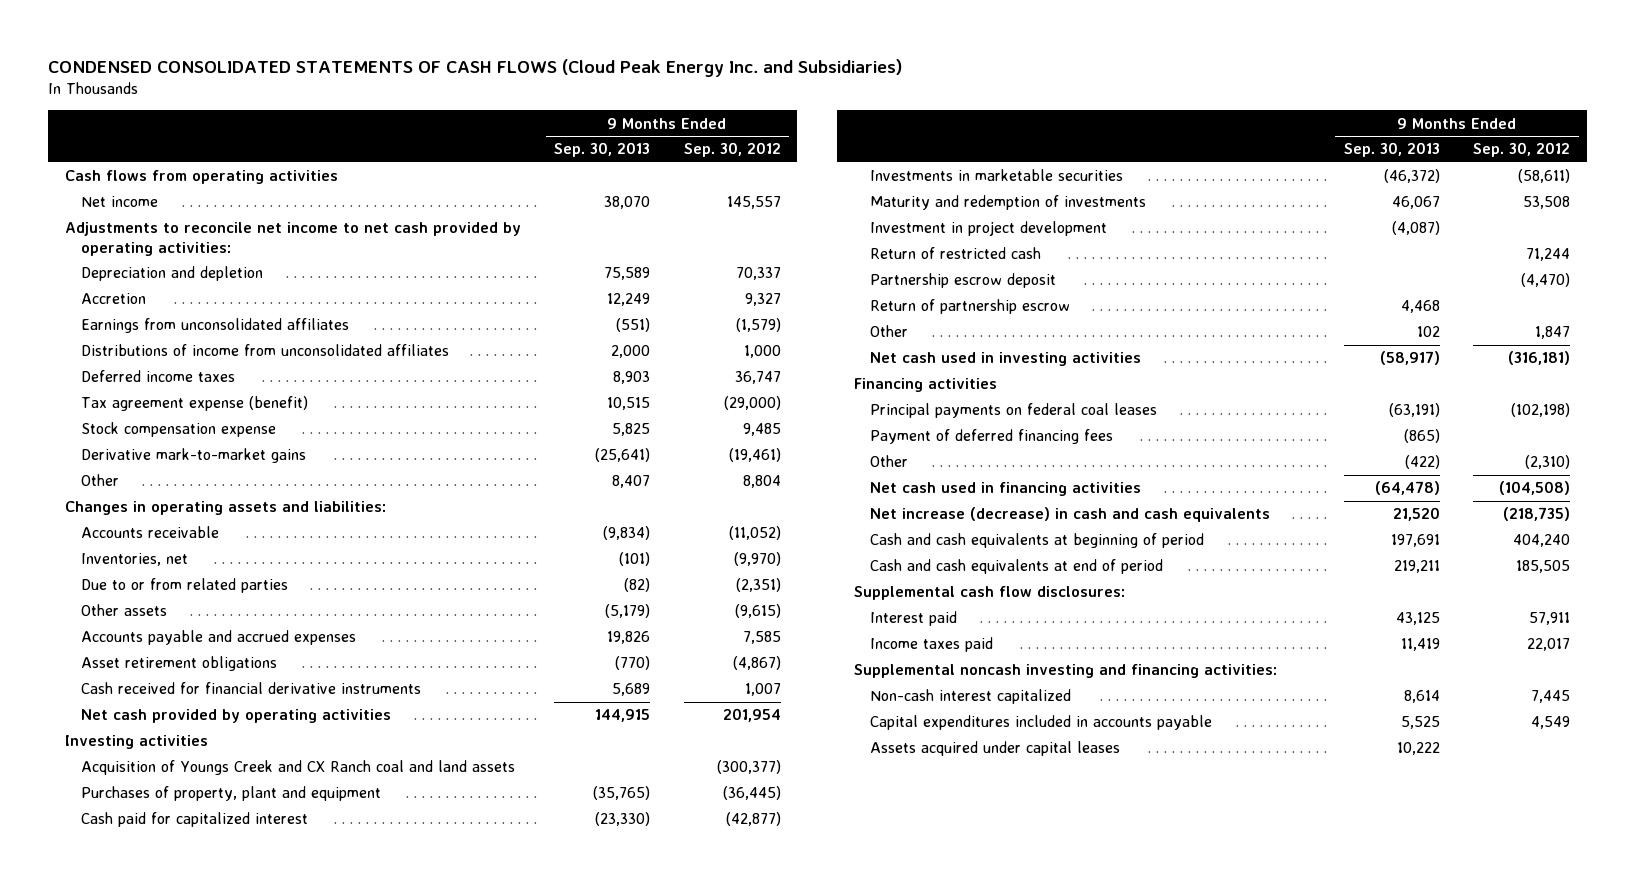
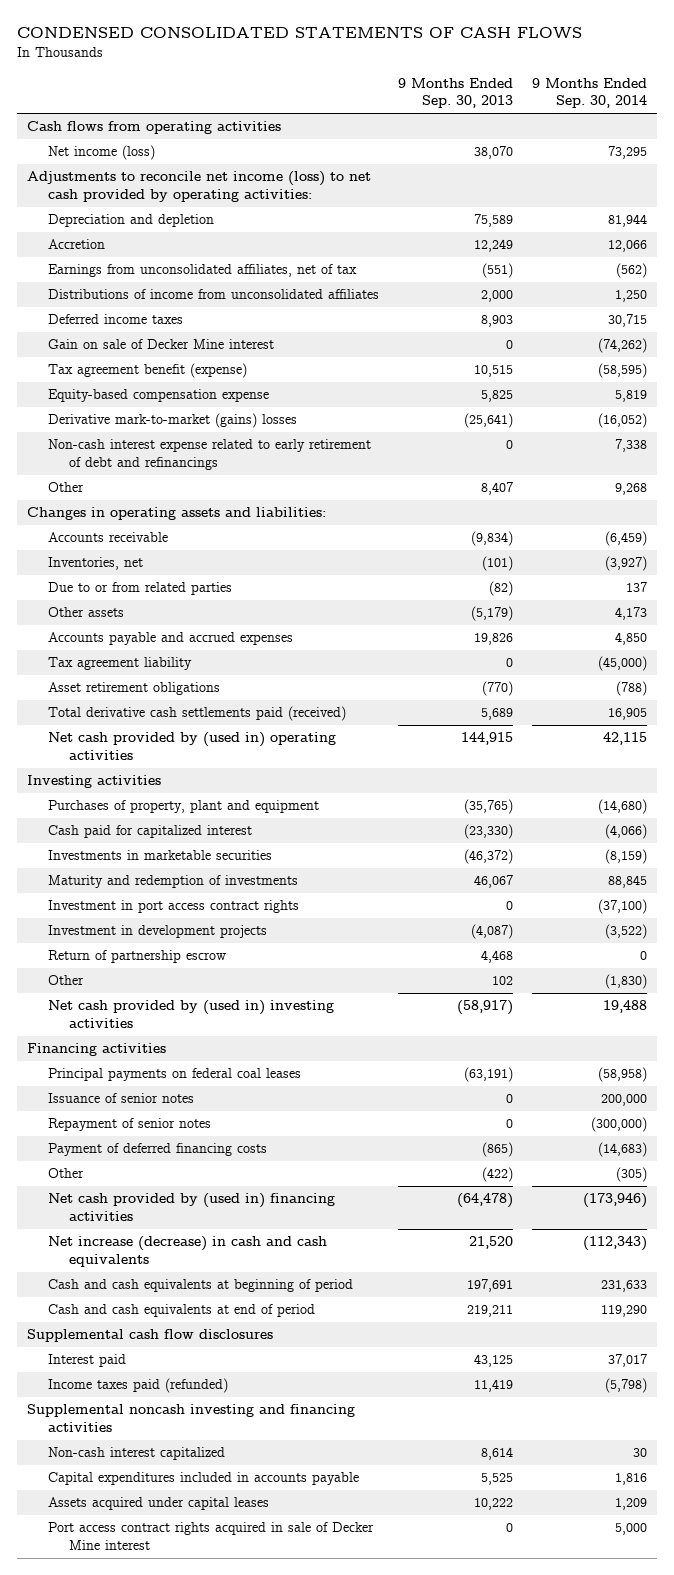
[47,58,902,77] CONDENSED CONSOLIDATED STATEMENTS OF CASH FLOWS (Cloud Peak Energy Inc. and Subsidiaries) -> [17,27,583,39] CONDENSED CONSOLIDATED STATEMENTS OF CASH FLOWS
[683,142,781,158] Sep. 30, 2012 -> none
none -> [532,77,648,109] 9 Months Ended Sep. 30, 2014
[80,196,158,208] Net income -> [48,145,156,161] Net income (loss)
[64,222,521,256] Adjustments to reconcile net income to net cash provided by operating activities: -> [26,171,371,202] Adjustments to reconcile net income (loss) to net cash provided by operating activities:
[80,318,349,334] Earnings from unconsolidated affiliates -> [48,264,358,278] Earnings from unconsolidated affiliates, net of tax
none -> [48,339,275,350] Gain on sale of Decker Mine interest
[80,396,308,412] Tax agreement expense (benefit) -> [48,363,248,379] Tax agreement benefit (expense)
[80,422,276,438] Stock compensation expense -> [48,389,270,403] Equity-based compensation expense
[80,448,306,464] Derivative mark-to-market gains -> [48,413,298,429] Derivative mark-to-market (gains) losses
none -> [48,439,372,470] Non-cash interest expense related to early retirement of debt and refinancings
none -> [48,657,193,671] Tax agreement liability
[80,682,421,695] Cash received for financial derivative instruments -> [48,706,347,722] Total derivative cash settlements paid (received)
[80,709,391,724] Net cash provided by operating activities -> [48,732,337,760] Net cash provided by (used in) operating activities
[80,760,515,776] Acquisition of Youngs Creek and CX Ranch coal and land assets -> none
[870,247,1042,260] Return of restricted cash -> none
[870,273,1057,289] Partnership escrow deposit -> none
none -> [48,900,300,914] Investment in port access contract rights
[870,221,1108,237] Investment in project development -> [48,925,268,939] Investment in development projects
[870,352,1142,367] Net cash used in investing activities -> [48,1000,335,1028] Net cash provided by (used in) investing activities
none -> [48,1093,195,1104] Issuance of senior notes
none -> [48,1118,212,1132] Repayment of senior notes
[870,429,1114,445] Payment of deferred financing fees -> [48,1143,268,1157] Payment of deferred financing costs
[870,482,1142,497] Net cash used in financing activities -> [48,1193,336,1221] Net cash provided by (used in) financing activities
[854,586,1126,601] Supplemental cash flow disclosures: -> [26,1329,273,1343] Supplemental cash flow disclosures
[870,637,994,653] Income taxes paid -> [48,1378,229,1394] Income taxes paid (refunded)
[854,664,1278,679] Supplemental noncash investing and financing activities: -> [26,1404,355,1432] Supplemental noncash investing and financing activities
none -> [48,1522,375,1550] Port access contract rights acquired in sale of Decker Mine interest

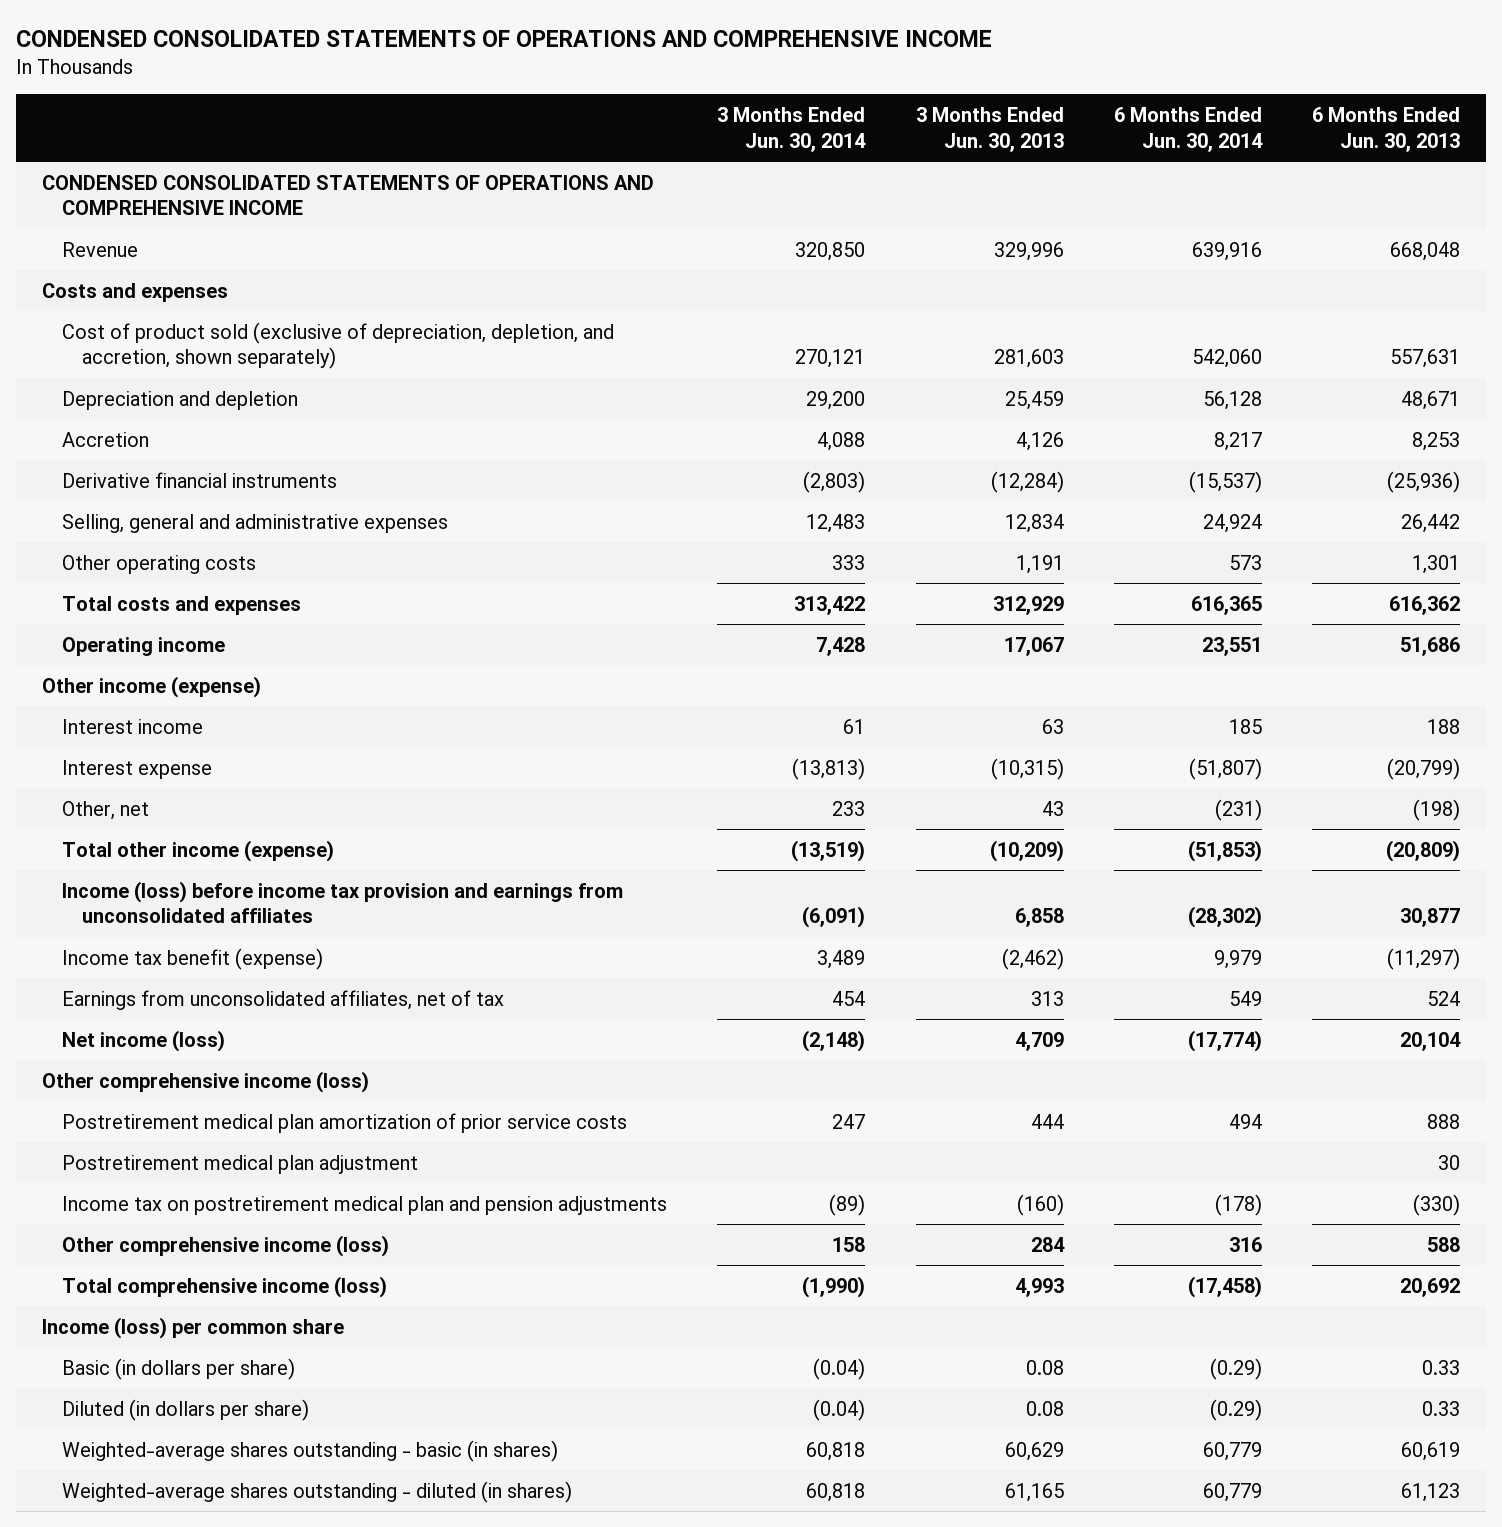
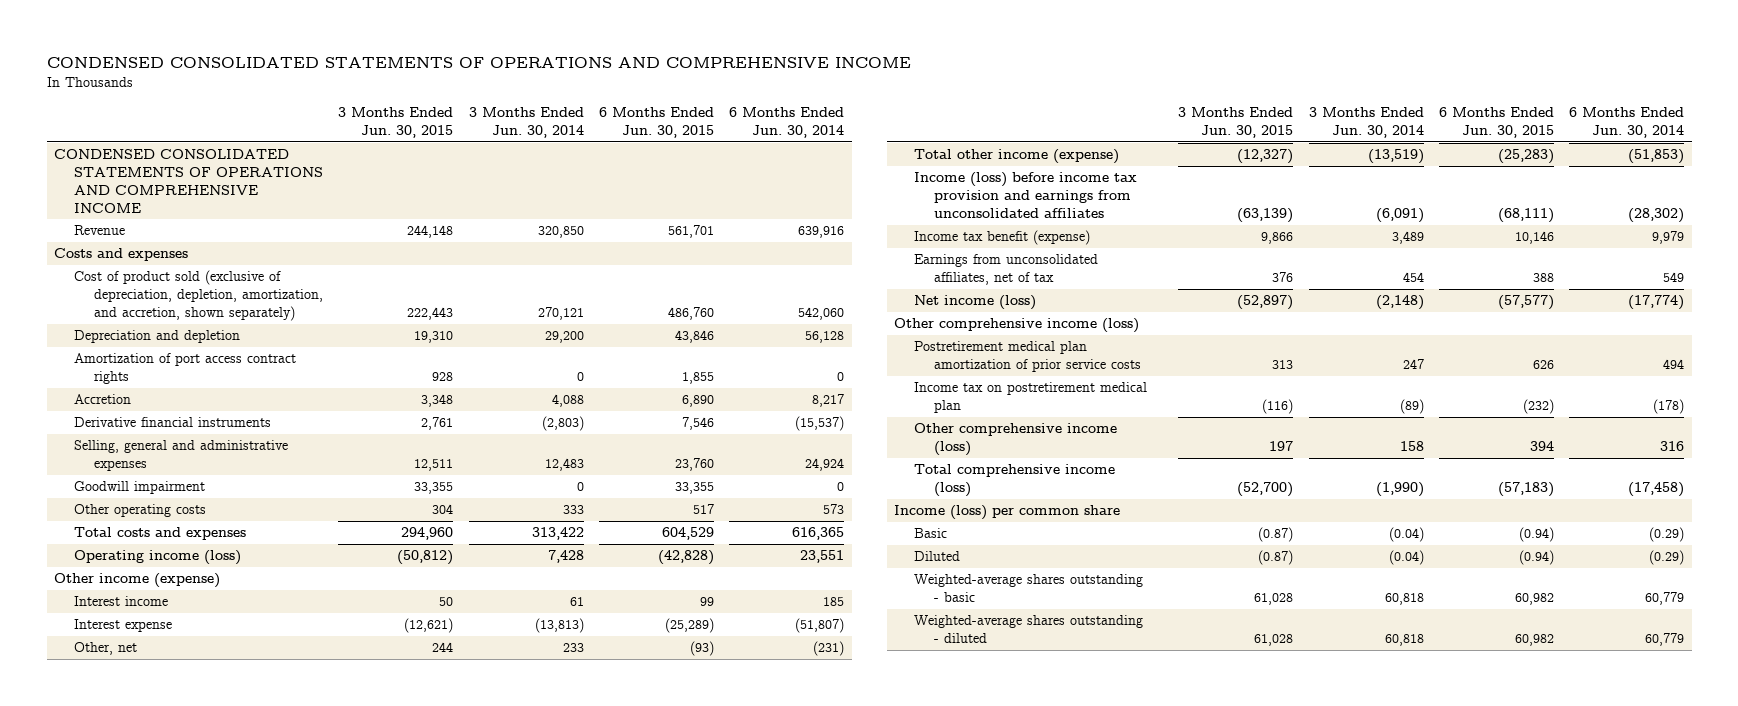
[915,107,1064,152] 3 Months Ended Jun. 30, 2013 -> none
[1312,107,1461,152] 6 Months Ended Jun. 30, 2013 -> none
none -> [338,107,454,138] 3 Months Ended Jun. 30, 2015
none -> [598,107,714,138] 6 Months Ended Jun. 30, 2015
[61,321,614,370] Cost of product sold (exclusive of depreciation, depletion, and accretion, shown separately) -> [74,270,323,321] Cost of product sold (exclusive of depreciation, depletion, amortization, and accretion, shown separately)
none -> [74,353,297,385] Amortization of port access contract rights
none -> [74,481,206,495] Goodwill impairment
[61,636,225,656] Operating income -> [74,550,242,566] Operating income (loss)
[61,1154,418,1174] Postretirement medical plan adjustment -> none
[61,1195,667,1215] Income tax on postretirement medical plan and pension adjustments -> [914,382,1148,414] Income tax on postretirement medical plan
[61,1357,295,1380] Basic (in dollars per share) -> [914,528,948,539] Basic
[61,1398,309,1421] Diluted (in dollars per share) -> [914,551,961,562] Diluted
[61,1439,558,1462] Weighted-average shares outstanding - basic (in shares) -> [914,574,1144,603] Weighted-average shares outstanding - basic
[61,1480,572,1503] Weighted-average shares outstanding - diluted (in shares) -> [914,615,1144,644] Weighted-average shares outstanding - diluted

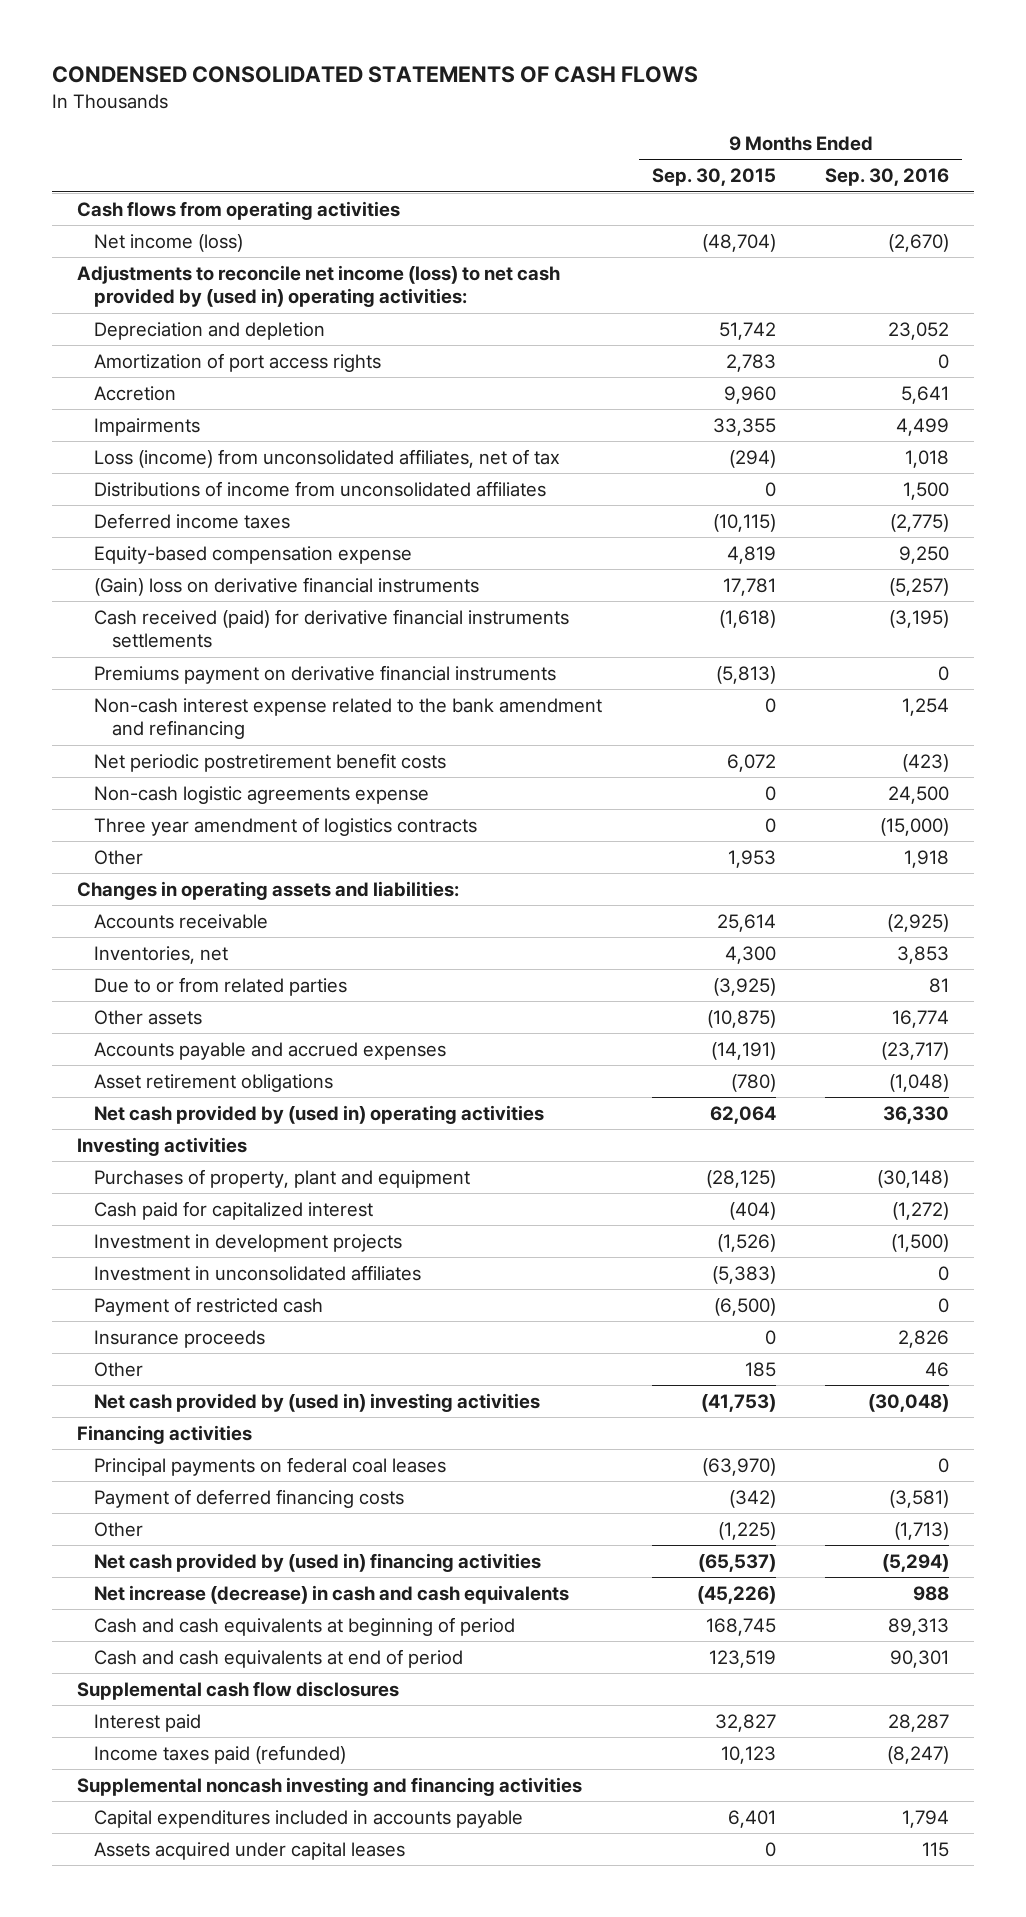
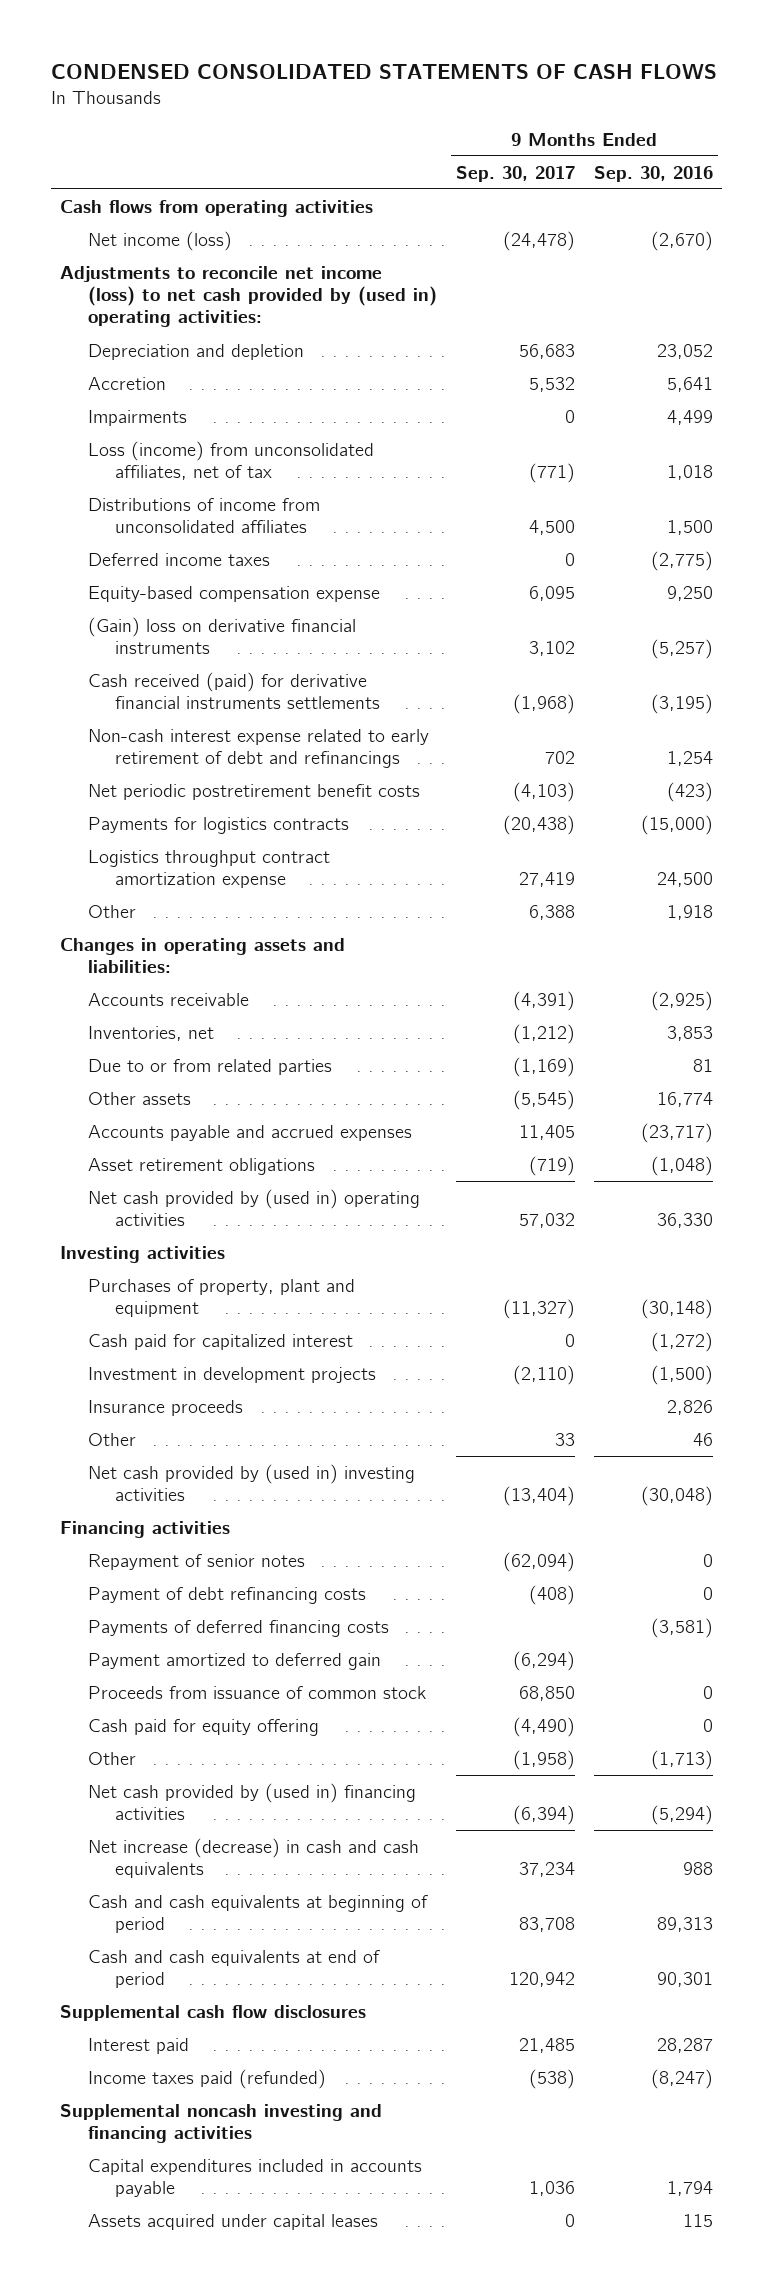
[651,168,776,187] Sep. 30, 2015 -> none
none -> [455,165,575,182] Sep. 30, 2017
[94,352,382,372] Amortization of port access rights -> none
[94,664,557,684] Premiums payment on derivative financial instruments -> none
[94,697,603,740] Non-cash interest expense related to the bank amendment and refinancing -> [87,728,429,769] Non-cash interest expense related to early retirement of debt and refinancings
[94,816,478,836] Three year amendment of logistics contracts -> none
none -> [87,816,349,834] Payments for logistics contracts
[94,785,430,804] Non-cash logistic agreements expense -> [87,849,330,889] Logistics throughput contract amortization expense
[94,1264,422,1281] Investment in unconsolidated affiliates -> none
[94,1296,324,1316] Payment of restricted cash -> none
[94,1456,447,1476] Principal payments on federal coal leases -> none
none -> [87,1553,305,1570] Repayment of senior notes
[94,1488,405,1508] Payment of deferred financing costs -> [87,1586,366,1604] Payment of debt refinancing costs
[889,1489,950,1508] (3,581) -> [702,1586,713,1600] 0
none -> [87,1619,389,1637] Payments of deferred financing costs
none -> [87,1652,381,1670] Payment amortized to deferred gain
none -> [87,1685,426,1699] Proceeds from issuance of common stock
none -> [87,1718,319,1736] Cash paid for equity offering

